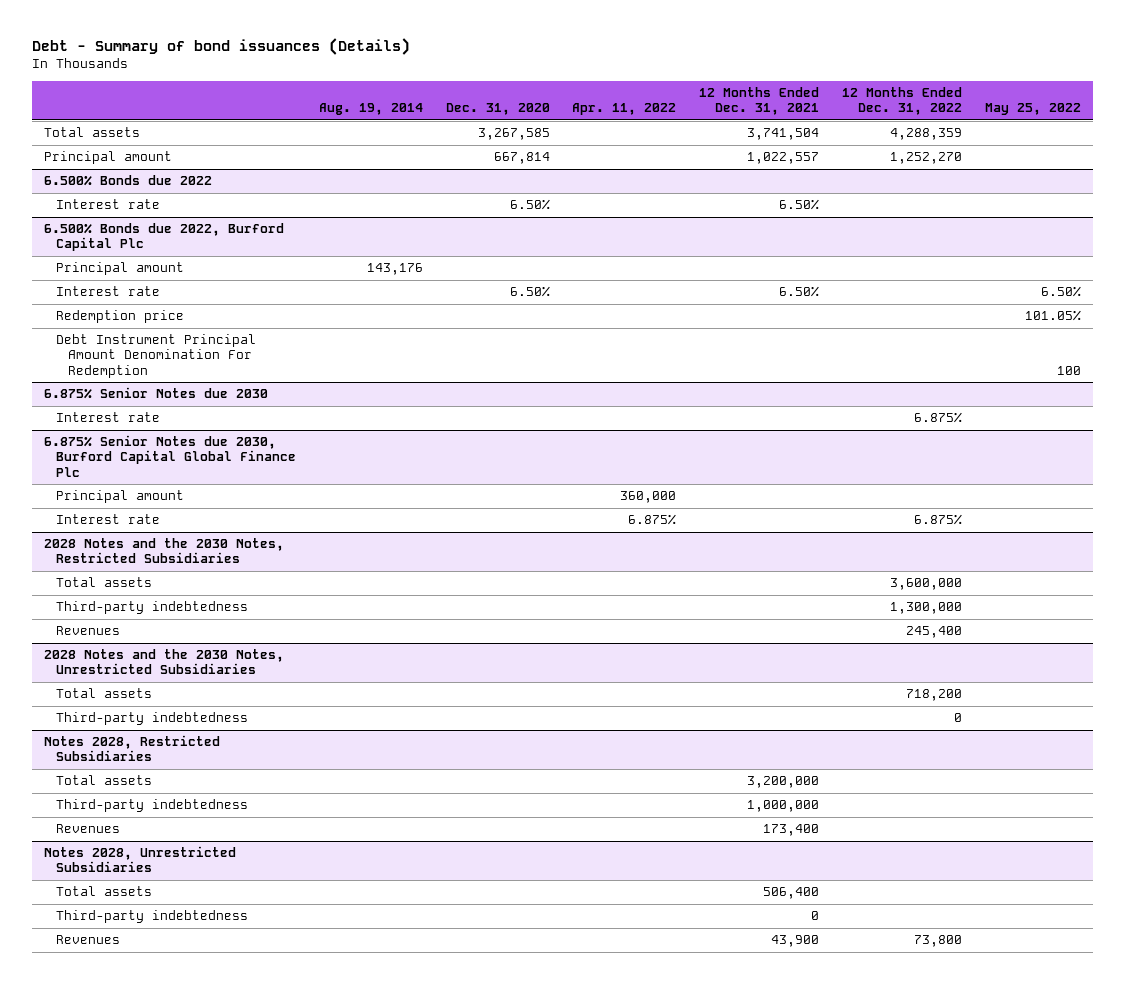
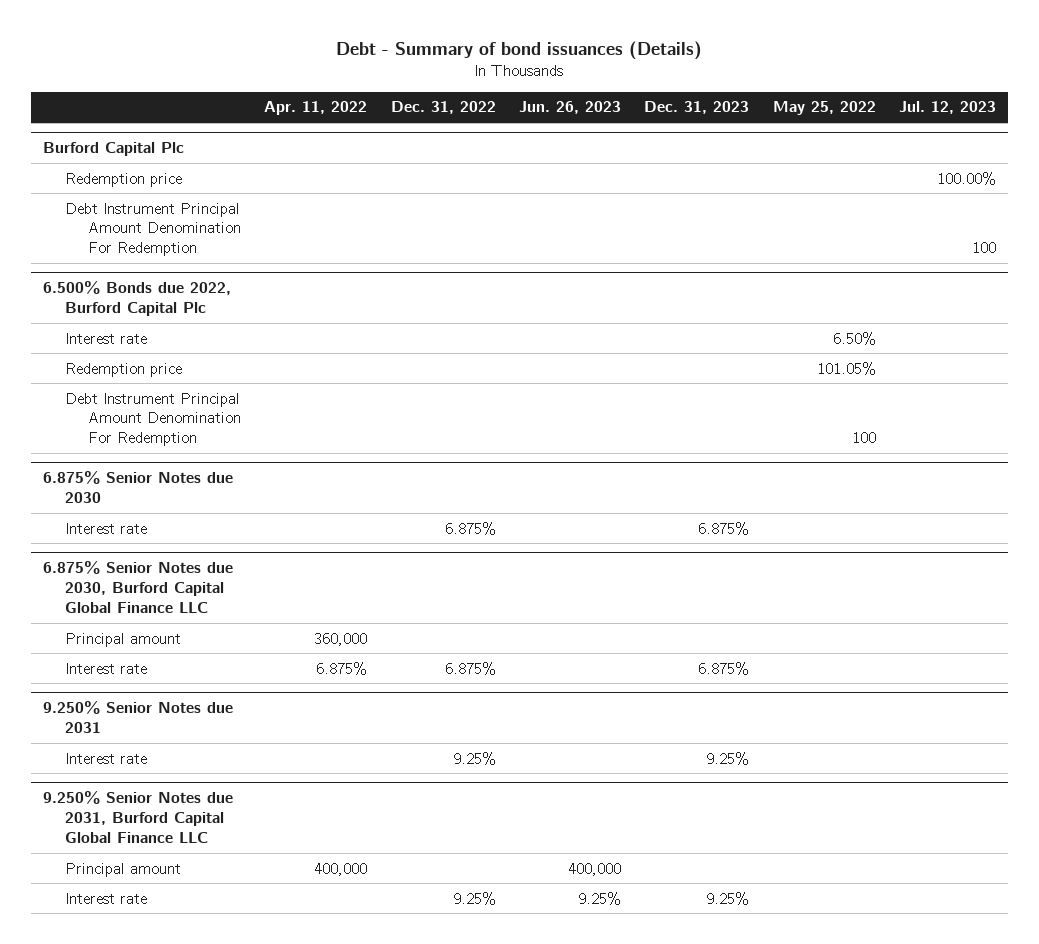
[318,103,423,116] Aug. 19, 2014 -> none
[445,103,550,116] Dec. 31, 2020 -> none
[699,87,820,116] 12 Months Ended Dec. 31, 2021 -> none
[842,87,963,116] 12 Months Ended Dec. 31, 2022 -> none
none -> [390,101,496,115] Dec. 31, 2022
none -> [518,101,621,115] Jun. 26, 2023
none -> [644,101,750,115] Dec. 31, 2023
none -> [898,101,996,115] Jul. 12, 2023
[43,127,140,138] Total assets -> none
[43,151,172,165] Principal amount -> none
[43,175,212,187] 6.500% Bonds due 2022 -> none
[55,199,160,210] Interest rate -> none
none -> [43,142,185,157] Burford Capital Plc
none -> [65,172,183,187] Redemption price
none -> [65,202,241,257] Debt Instrument Principal Amount Denomination For Redemption
[55,262,184,276] Principal amount -> none
[43,435,296,477] 6.875% Senior Notes due 2030, Burford Capital Global Finance Plc -> [43,561,234,614] 6.875% Senior Notes due 2030, Burford Capital Global Finance LLC
[43,538,284,564] 2028 Notes and the 2030 Notes, Restricted Subsidiaries -> none
[55,577,152,588] Total assets -> none
[55,601,248,615] Third-party indebtedness -> none
[55,626,120,636] Revenues -> none
[43,649,284,675] 2028 Notes and the 2030 Notes, Unrestricted Subsidiaries -> none
[55,688,152,699] Total assets -> none
[55,712,248,726] Third-party indebtedness -> none
[43,735,220,762] Notes 2028, Restricted Subsidiaries -> none
[55,775,152,786] Total assets -> none
[55,799,248,813] Third-party indebtedness -> none
[55,824,120,834] Revenues -> none
[43,846,236,873] Notes 2028, Unrestricted Subsidiaries -> none
[55,886,152,897] Total assets -> none
[55,910,248,924] Third-party indebtedness -> none
[55,935,120,945] Revenues -> none
none -> [43,701,234,734] 9.250% Senior Notes due 2031
none -> [65,752,148,764] Interest rate
none -> [43,791,234,844] 9.250% Senior Notes due 2031, Burford Capital Global Finance LLC
none -> [65,862,182,877] Principal amount
none -> [65,892,148,904] Interest rate

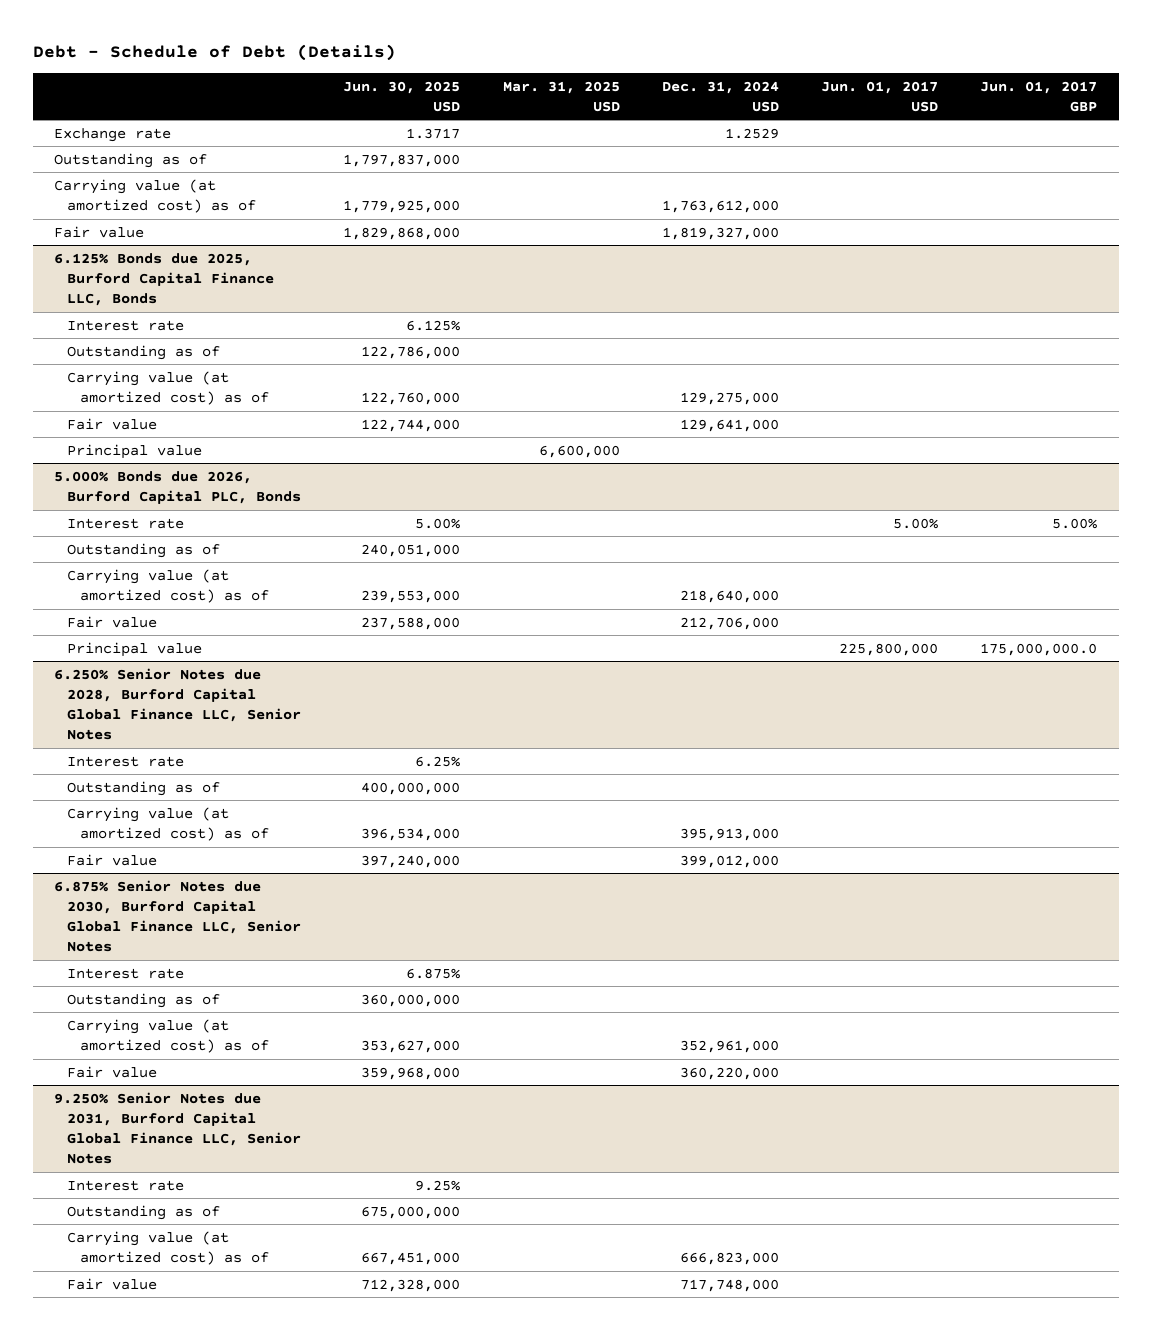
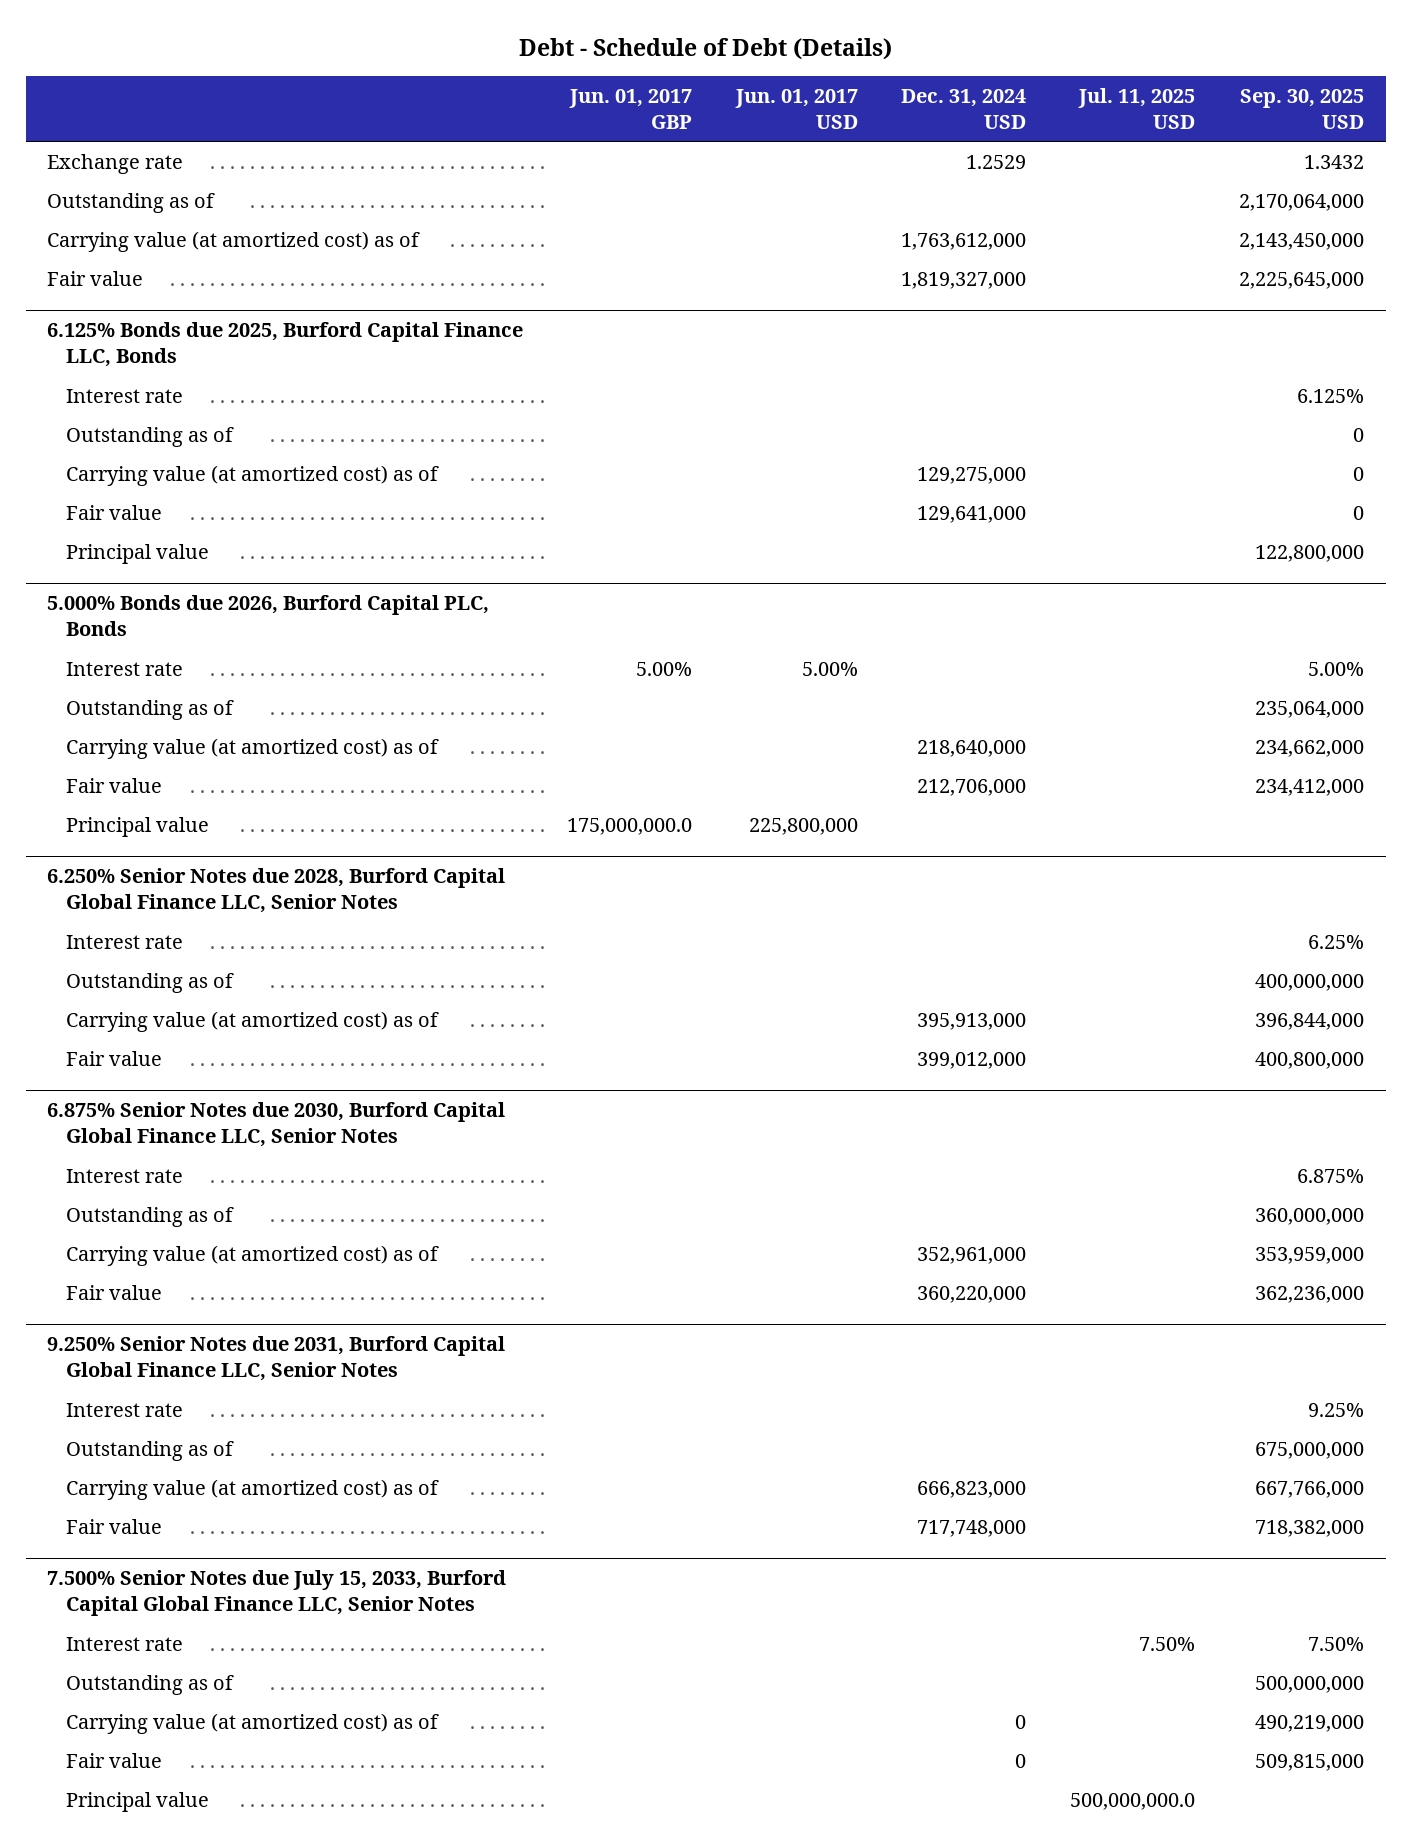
[343,80,461,112] Jun. 30, 2025 USD -> none
[502,80,620,112] Mar. 31, 2025 USD -> none
none -> [1078,87,1196,129] Jul. 11, 2025 USD
none -> [1239,88,1364,129] Sep. 30, 2025 USD
none -> [47,1570,507,1617] 7.500% Senior Notes due July 15, 2033, Burford Capital Global Finance LLC, Senior Notes
none -> [66,1636,184,1651] Interest rate
none -> [66,1674,235,1695] Outstanding as of
none -> [66,1712,440,1734] Carrying value (at amortized cost) as of
none -> [66,1752,163,1768] Fair value
none -> [66,1791,210,1812] Principal value

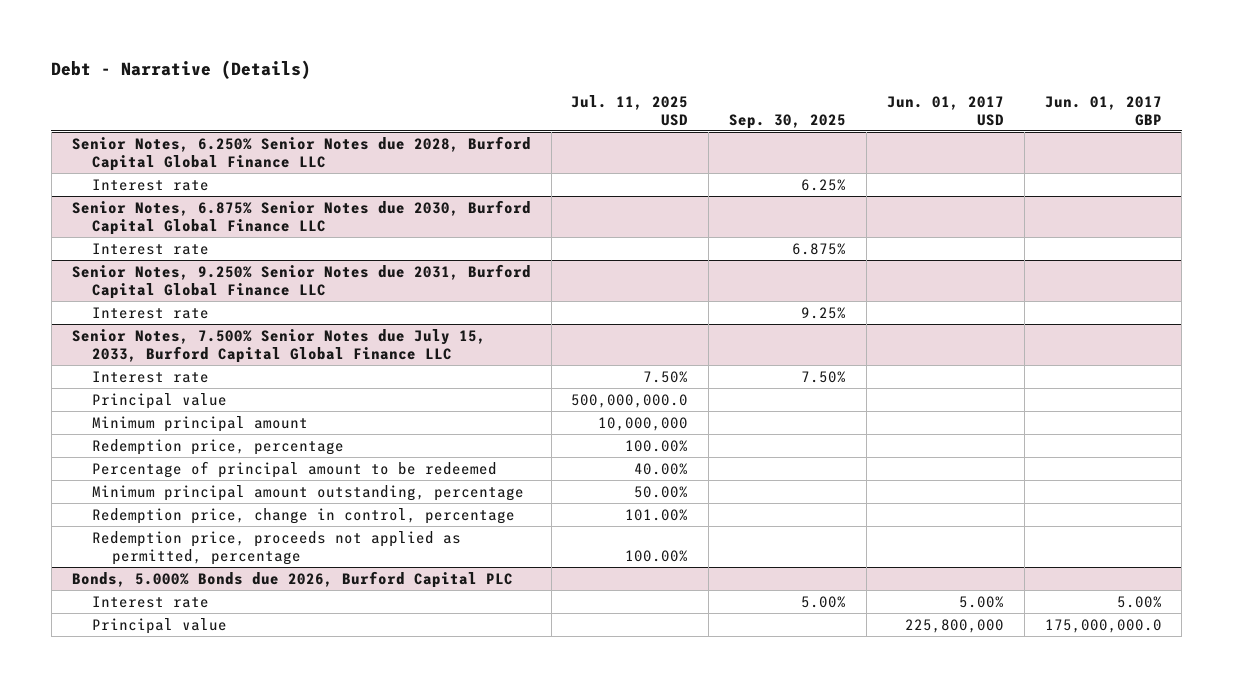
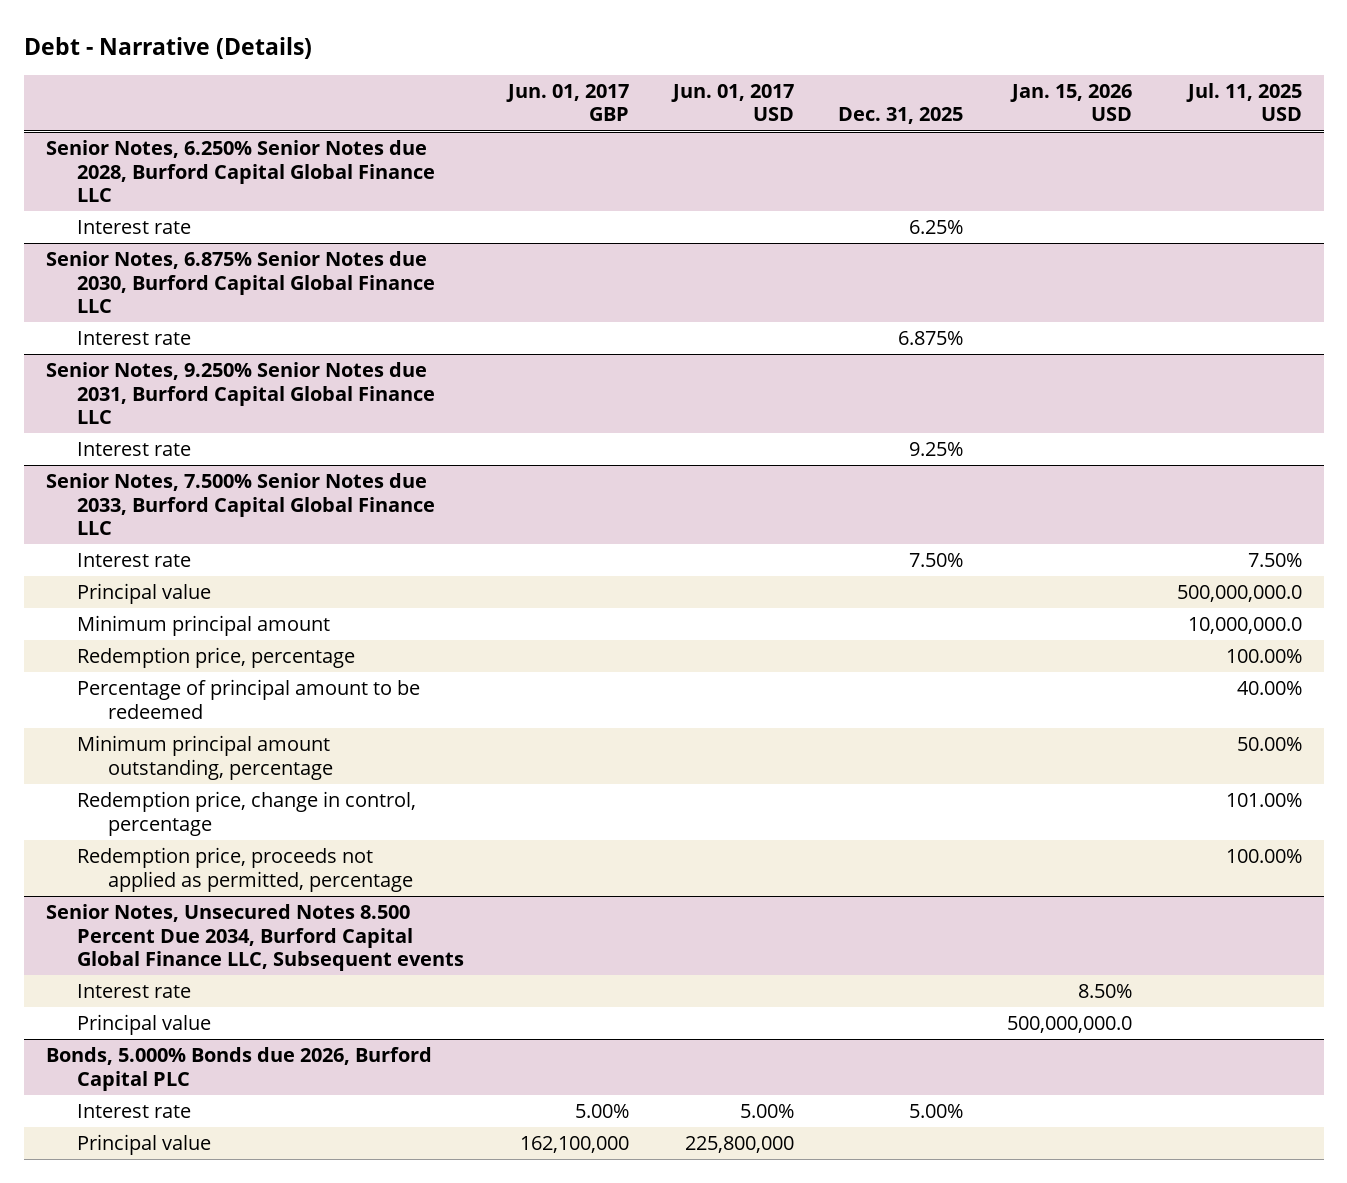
[729,113,847,129] Sep. 30, 2025 -> none
none -> [838,107,964,125] Dec. 31, 2025
none -> [1010,84,1133,122] Jan. 15, 2026 USD
[71,328,486,363] Senior Notes, 7.500% Senior Notes due July 15, 2033, Burford Capital Global Finance LLC -> [45,473,435,535] Senior Notes, 7.500% Senior Notes due 2033, Burford Capital Global Finance LLC
[598,416,689,431] 10,000,000 -> [1187,617,1302,635] 10,000,000.0
none -> [45,904,464,971] Senior Notes, Unsecured Notes 8.500 Percent Due 2034, Burford Capital Global Finance LLC, Subsequent events
none -> [76,984,191,999] Interest rate
none -> [76,1014,211,1036] Principal value
[1044,618,1162,633] 175,000,000.0 -> [519,1136,629,1154] 162,100,000

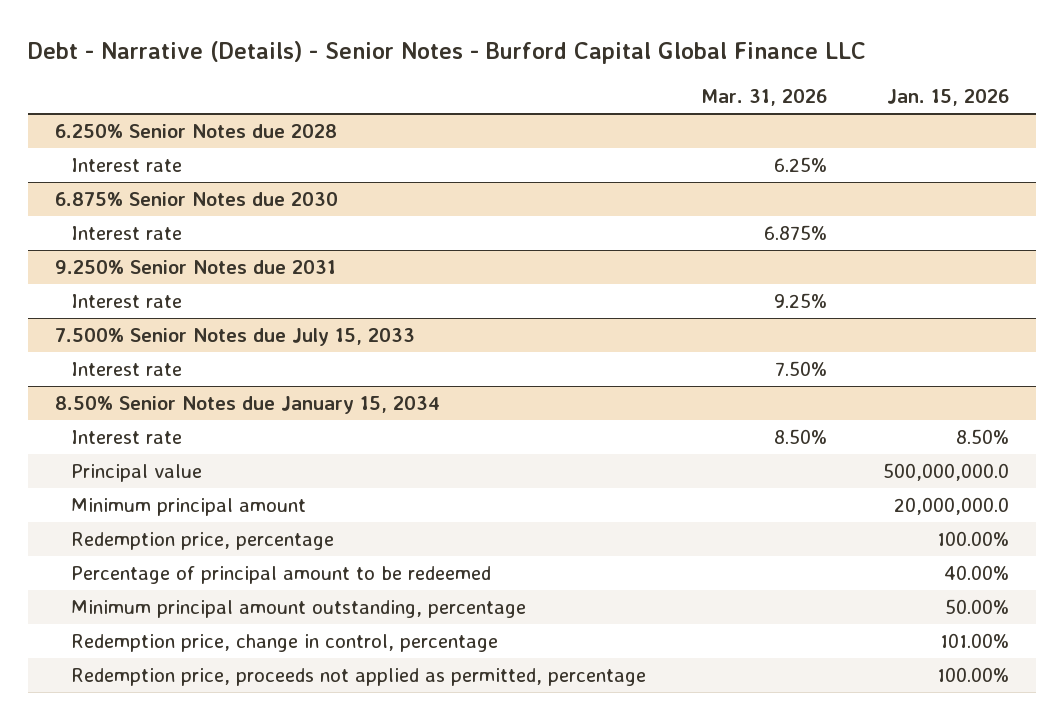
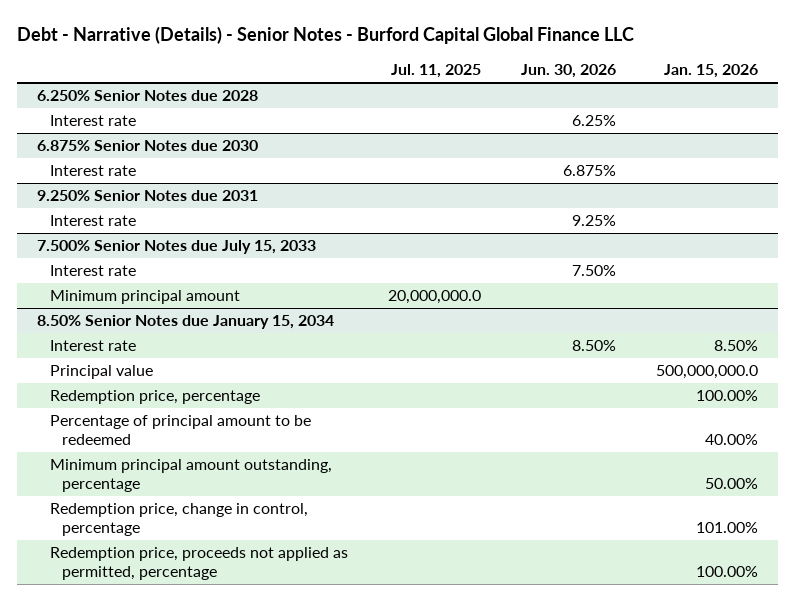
[701,89,828,107] Mar. 31, 2026 -> none
none -> [390,63,481,78] Jul. 11, 2025
none -> [520,63,616,78] Jun. 30, 2026
none -> [49,290,240,305] Minimum principal amount
[70,497,306,516] Minimum principal amount -> none

